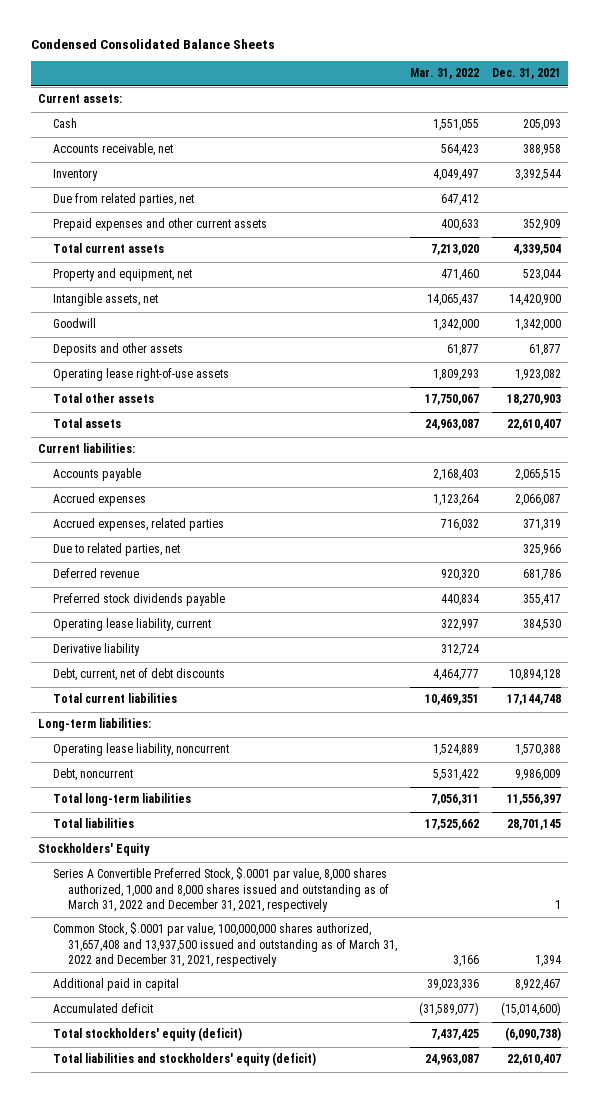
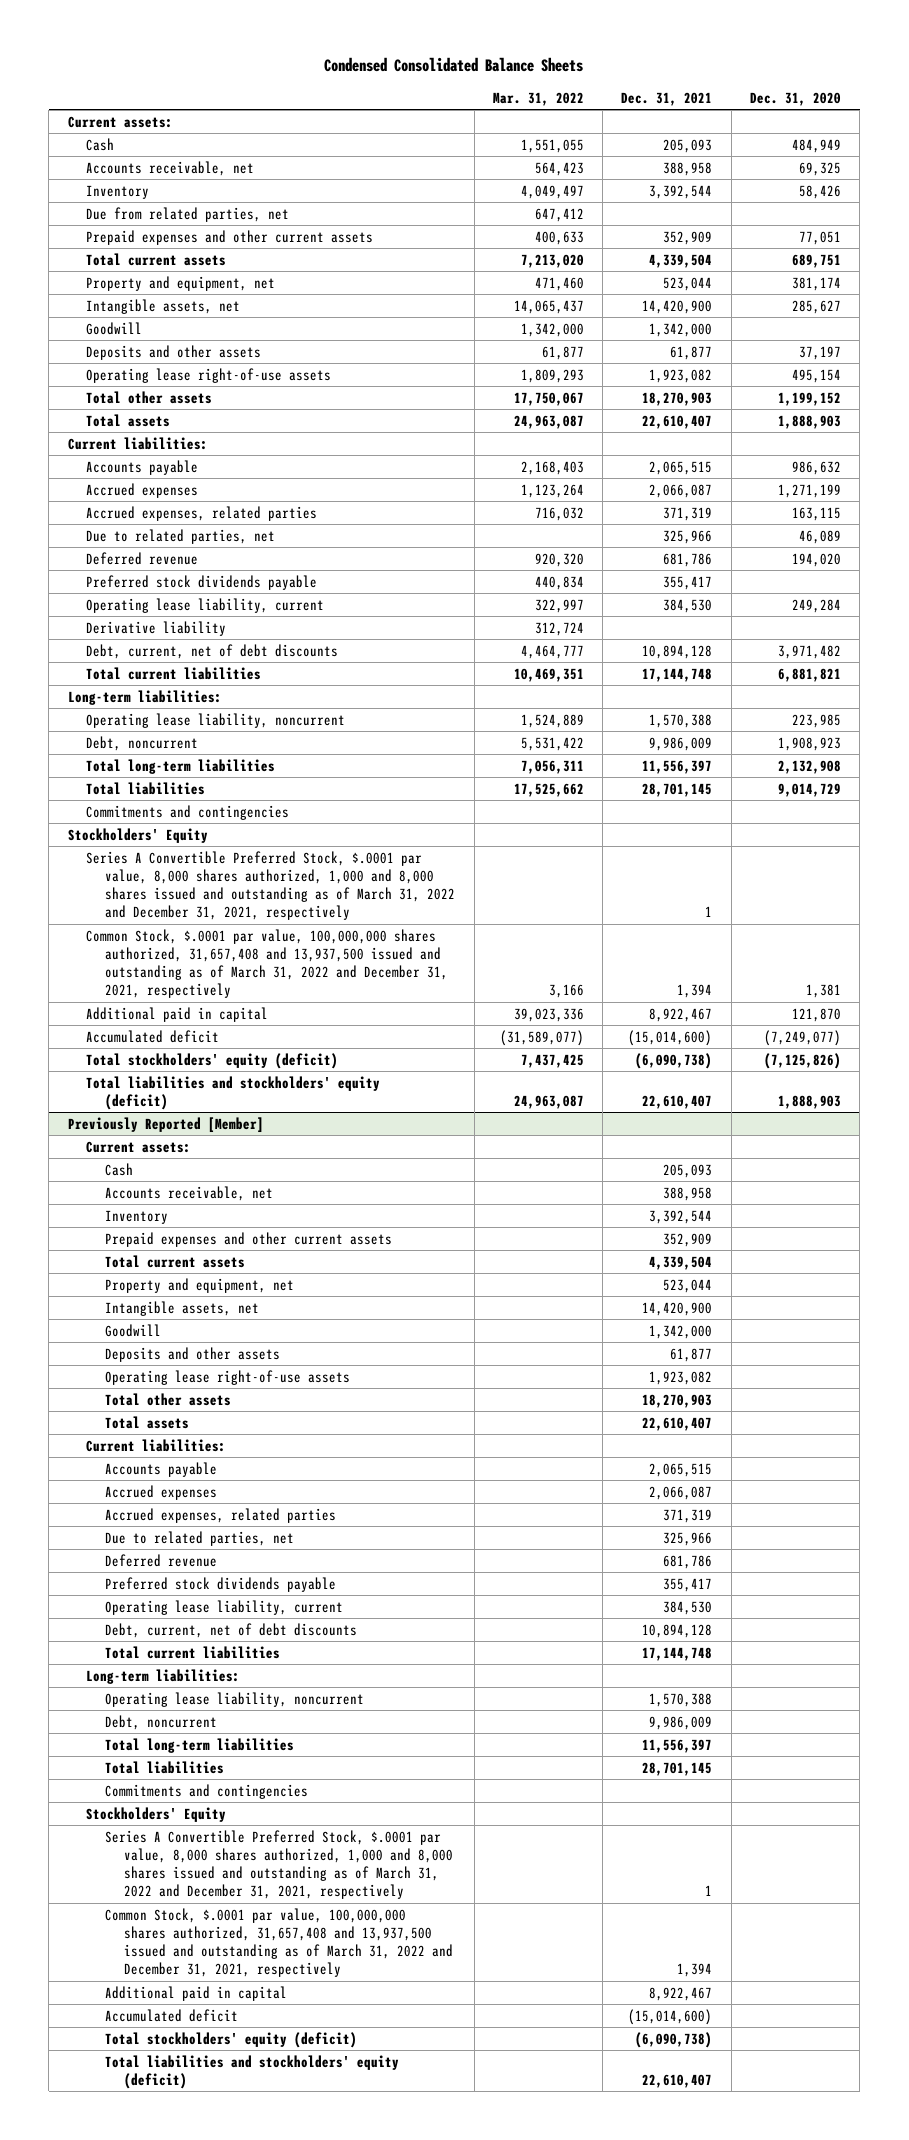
none -> [750,91,842,106] Dec. 31, 2020
none -> [86,804,290,820] Commitments and contingencies
none -> [67,1116,264,1133] Previously Reported [Member]
none -> [86,1140,192,1153] Current assets:
none -> [105,1162,134,1176] Cash
none -> [105,1185,274,1201] Accounts receivable, net
none -> [105,1209,169,1224] Inventory
none -> [105,1231,393,1247] Prepaid expenses and other current assets
none -> [105,1254,246,1268] Total current assets
none -> [105,1277,295,1293] Property and equipment, net
none -> [105,1300,260,1316] Intangible assets, net
none -> [105,1323,162,1337] Goodwill
none -> [105,1346,281,1362] Deposits and other assets
none -> [105,1369,351,1385] Operating lease right-of-use assets
none -> [105,1392,232,1406] Total other assets
none -> [105,1415,190,1429] Total assets
none -> [86,1438,227,1452] Current liabilities:
none -> [105,1461,218,1477] Accounts payable
none -> [105,1484,218,1500] Accrued expenses
none -> [105,1507,337,1523] Accrued expenses, related parties
none -> [105,1530,295,1546] Due to related parties, net
none -> [105,1553,218,1567] Deferred revenue
none -> [105,1576,337,1592] Preferred stock dividends payable
none -> [105,1599,344,1615] Operating lease liability, current
none -> [105,1622,358,1638] Debt, current, net of debt discounts
none -> [105,1645,281,1659] Total current liabilities
none -> [86,1668,241,1684] Long-term liabilities:
none -> [105,1691,365,1707] Operating lease liability, noncurrent
none -> [105,1714,218,1730] Debt, noncurrent
none -> [105,1737,295,1753] Total long-term liabilities
none -> [105,1760,225,1774] Total liabilities
none -> [105,1783,309,1799] Commitments and contingencies
none -> [86,1806,227,1822] Stockholders' Equity
none -> [105,1829,454,1900] Series A Convertible Preferred Stock, $.0001 par value, 8,000 shares authorized, 1,000 and 8,000 shares issued and outstanding as of March 31, 2022 and December 31, 2021, respectively
none -> [105,1907,454,1978] Common Stock, $.0001 par value, 100,000,000 shares authorized, 31,657,408 and 13,937,500 issued and outstanding as of March 31, 2022 and December 31, 2021, respectively
none -> [105,1985,288,2001] Additional paid in capital
none -> [105,2008,239,2022] Accumulated deficit
none -> [105,2031,358,2048] Total stockholders' equity (deficit)
none -> [105,2054,400,2089] Total liabilities and stockholders' equity (deficit)

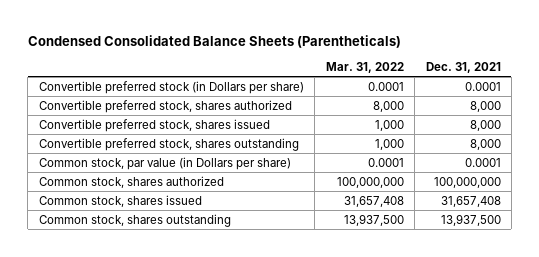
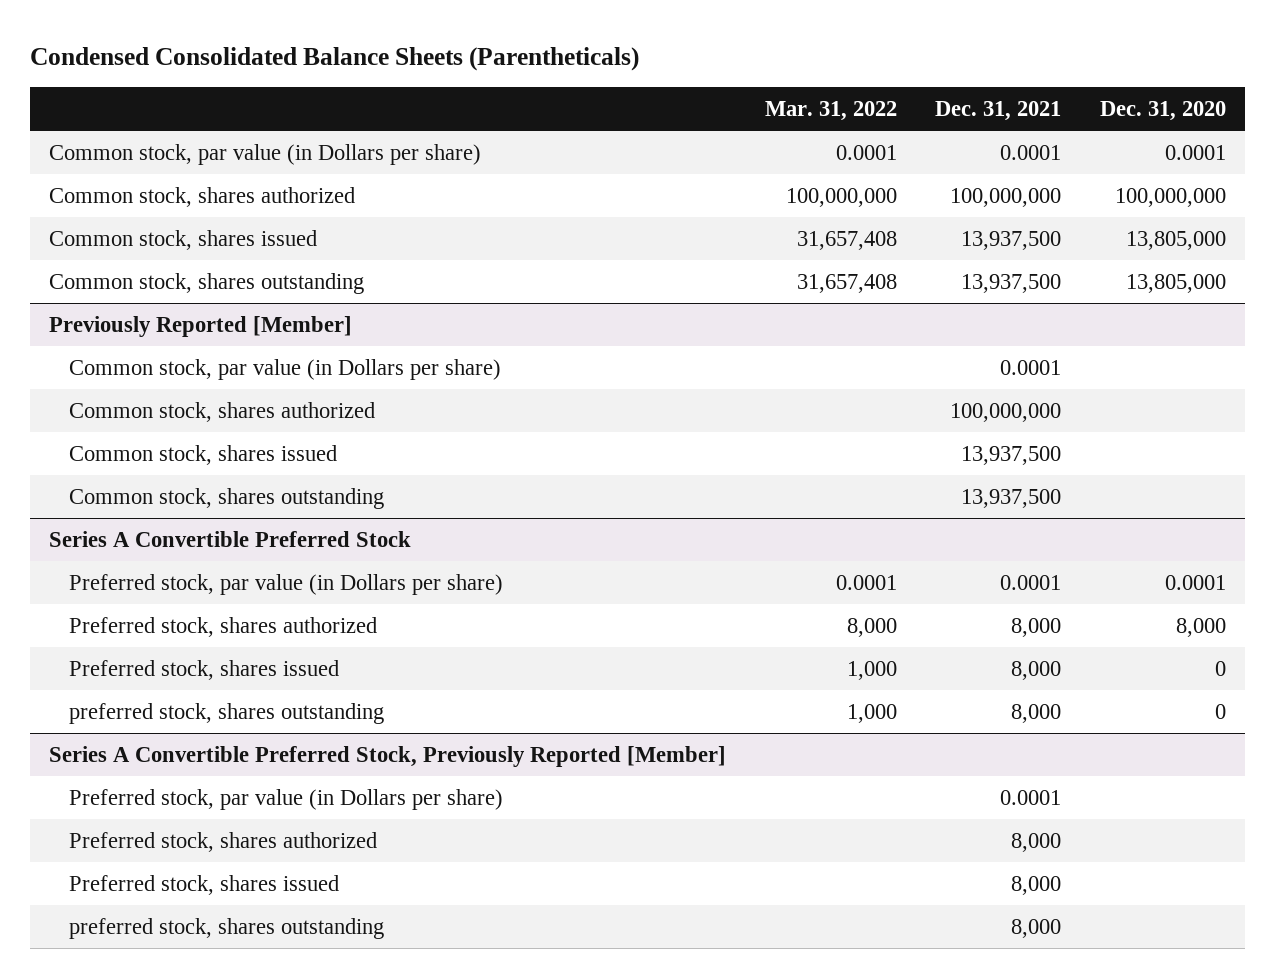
none -> [1099,100,1226,121] Dec. 31, 2020
[38,80,304,94] Convertible preferred stock (in Dollars per share) -> none
[38,99,292,113] Convertible preferred stock, shares authorized -> none
[38,118,270,132] Convertible preferred stock, shares issued -> none
[38,137,299,151] Convertible preferred stock, shares outstanding -> none
[440,195,501,207] 31,657,408 -> [961,230,1062,250] 13,937,500
[343,213,404,226] 13,937,500 -> [796,273,897,293] 31,657,408
none -> [49,315,353,337] Previously Reported [Member]
none -> [68,358,501,380] Common stock, par value (in Dollars per share)
none -> [68,401,375,422] Common stock, shares authorized
none -> [68,444,337,465] Common stock, shares issued
none -> [68,487,384,509] Common stock, shares outstanding
none -> [49,530,412,547] Series A Convertible Preferred Stock
none -> [68,573,503,595] Preferred stock, par value (in Dollars per share)
none -> [68,616,377,637] Preferred stock, shares authorized
none -> [68,659,339,680] Preferred stock, shares issued
none -> [68,702,384,724] preferred stock, shares outstanding
none -> [49,745,727,767] Series A Convertible Preferred Stock, Previously Reported [Member]
none -> [68,788,503,810] Preferred stock, par value (in Dollars per share)
none -> [68,831,377,852] Preferred stock, shares authorized
none -> [68,874,339,895] Preferred stock, shares issued
none -> [68,917,384,939] preferred stock, shares outstanding

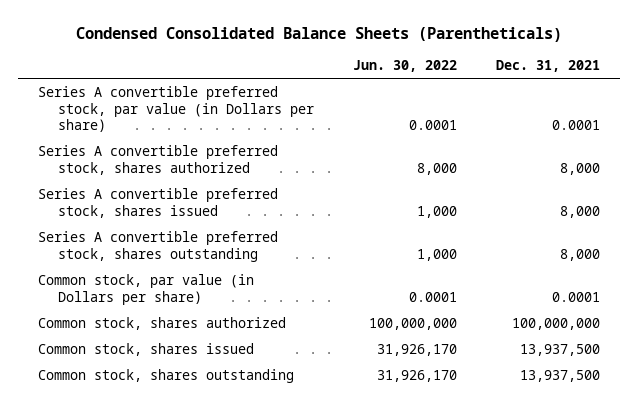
[764,100,897,121] Mar. 31, 2022 -> none
[1099,100,1226,121] Dec. 31, 2020 -> none
none -> [352,60,457,73] Jun. 30, 2022
[49,186,356,207] Common stock, shares authorized -> none
[49,229,318,250] Common stock, shares issued -> none
[49,272,365,294] Common stock, shares outstanding -> none
[49,315,353,337] Previously Reported [Member] -> none
[49,143,482,165] Common stock, par value (in Dollars per share) -> [37,85,314,133] Series A convertible preferred stock, par value (in Dollars per share)
none -> [37,144,278,175] Series A convertible preferred stock, shares authorized
none -> [37,187,278,218] Series A convertible preferred stock, shares issued
none -> [37,230,278,262] Series A convertible preferred stock, shares outstanding
[49,530,412,547] Series A Convertible Preferred Stock -> none
[68,573,503,595] Preferred stock, par value (in Dollars per share) -> none
[68,616,377,637] Preferred stock, shares authorized -> none
[68,659,339,680] Preferred stock, shares issued -> none
[68,702,384,724] preferred stock, shares outstanding -> none
[49,745,727,767] Series A Convertible Preferred Stock, Previously Reported [Member] -> none
[68,788,503,810] Preferred stock, par value (in Dollars per share) -> none
[68,831,377,852] Preferred stock, shares authorized -> none
[68,874,339,895] Preferred stock, shares issued -> none
[68,917,384,939] preferred stock, shares outstanding -> none

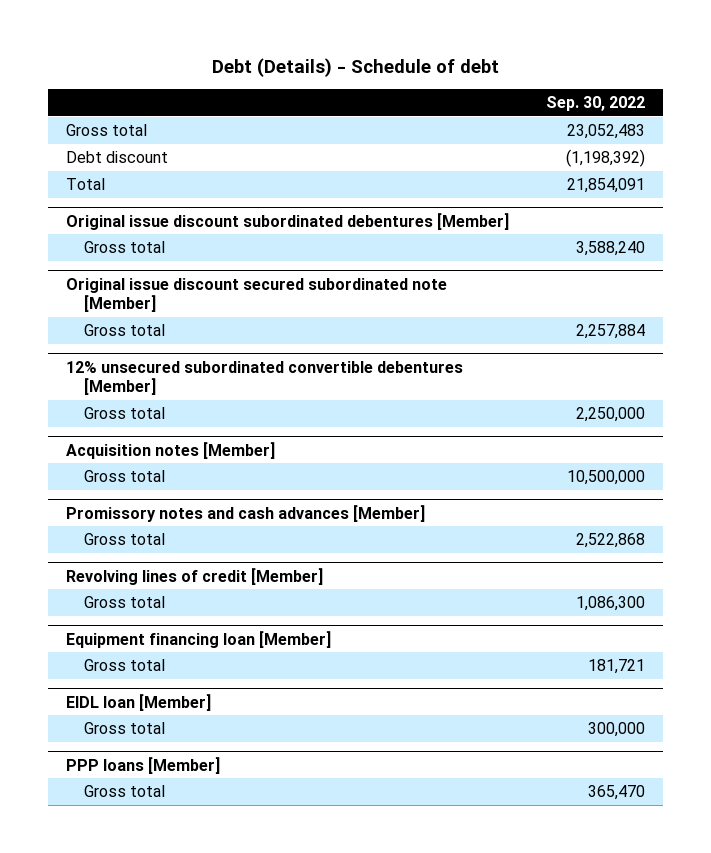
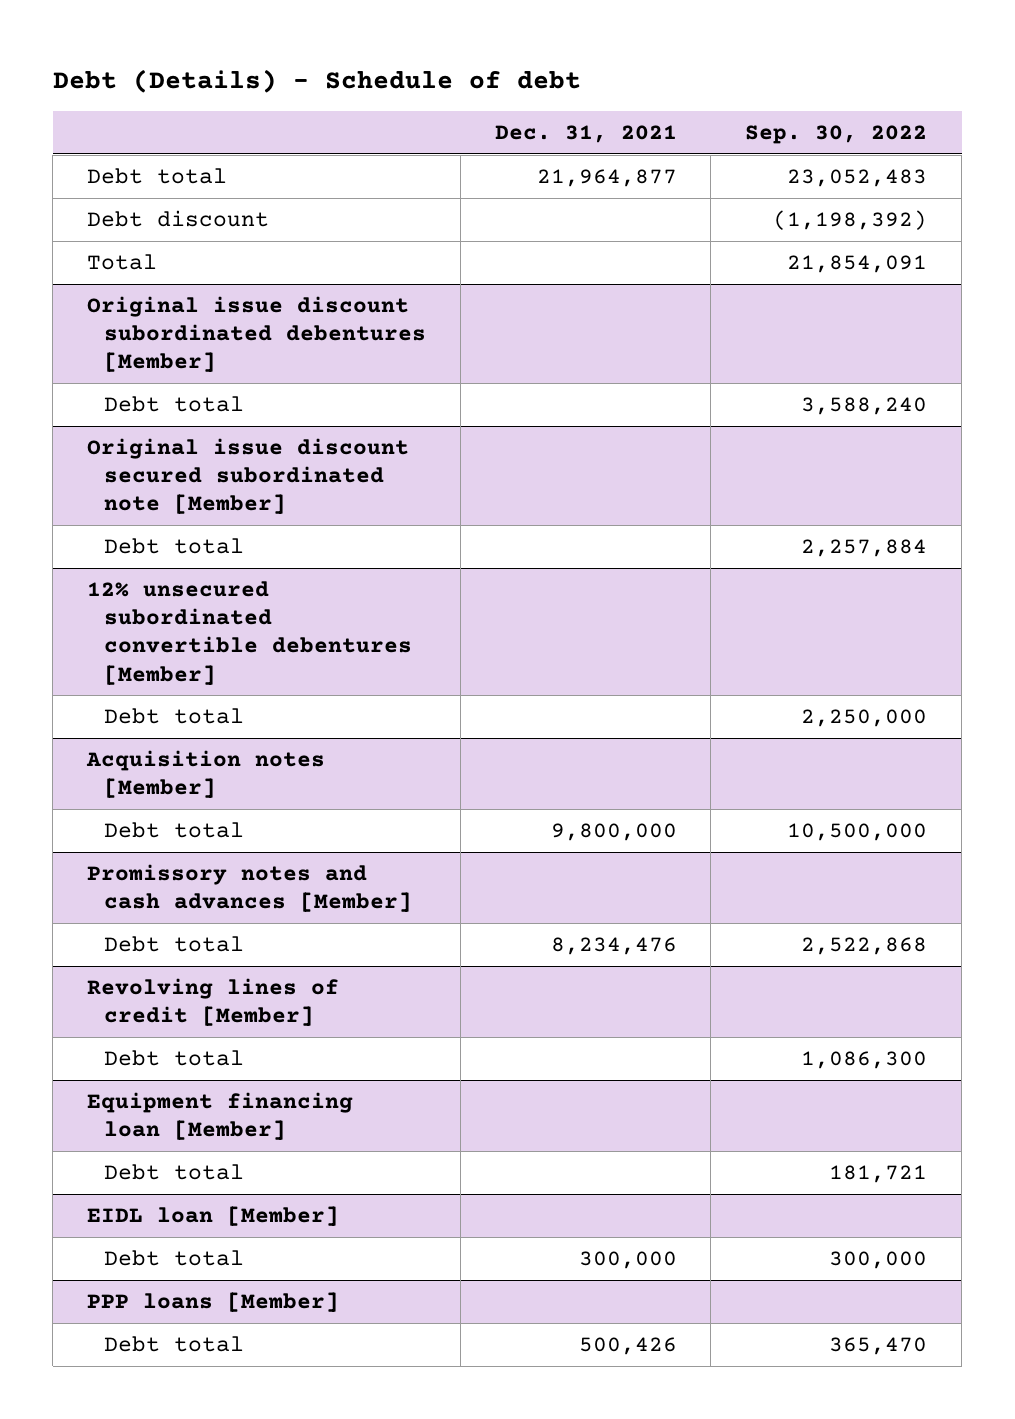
none -> [494,125,677,144] Dec. 31, 2021
[66,124,148,137] Gross total -> [87,167,228,184] Debt total
[83,241,165,254] Gross total -> [103,395,244,412] Debt total
[83,324,165,337] Gross total -> [103,537,244,554] Debt total
[83,407,165,420] Gross total -> [103,707,244,724] Debt total
[83,470,165,483] Gross total -> [103,821,244,838] Debt total
[83,533,165,546] Gross total -> [103,935,244,952] Debt total
[83,596,165,609] Gross total -> [103,1049,244,1066] Debt total
[83,659,165,672] Gross total -> [103,1163,244,1180] Debt total
[83,722,165,735] Gross total -> [103,1249,244,1266] Debt total
[83,785,165,798] Gross total -> [103,1335,244,1352] Debt total

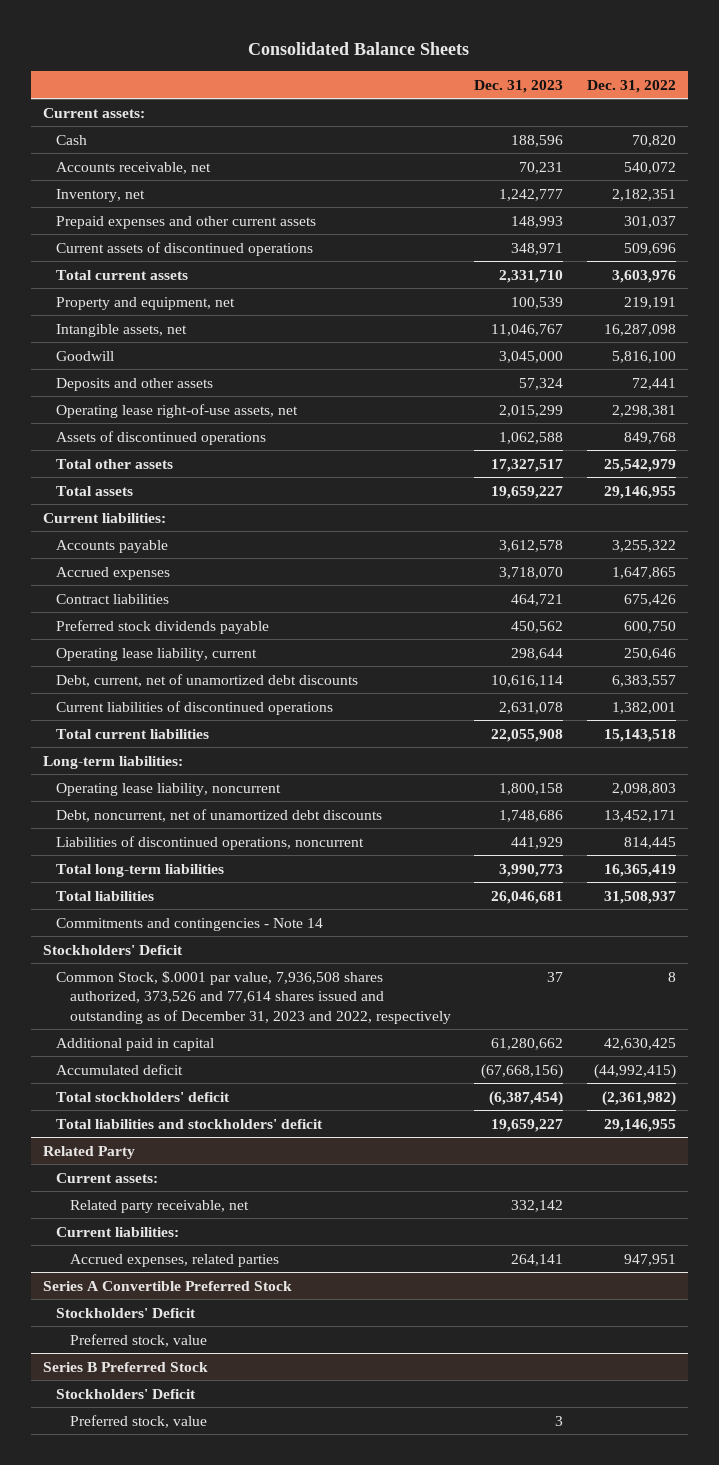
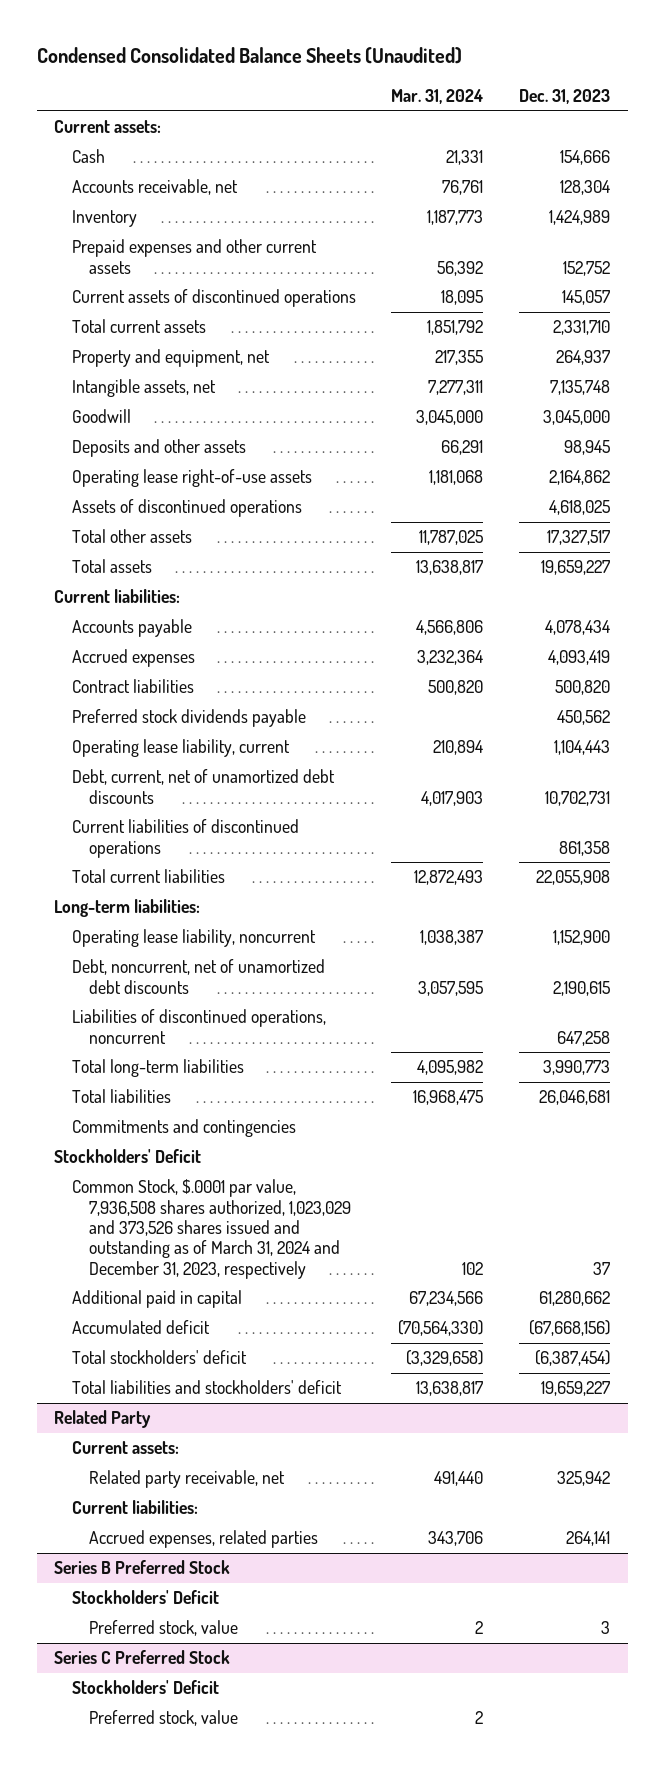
[248,42,470,56] Consolidated Balance Sheets -> [36,47,462,65] Condensed Consolidated Balance Sheets (Unaudited)
[586,79,676,93] Dec. 31, 2022 -> none
none -> [391,89,484,105] Mar. 31, 2024
[511,134,564,147] 188,596 -> [560,150,611,166] 154,666
[519,161,564,174] 70,231 -> [560,180,611,196] 128,304
[56,188,146,202] Inventory, net -> [71,210,137,228] Inventory
[499,188,564,201] 1,242,777 -> [549,210,611,226] 1,424,989
[511,215,564,228] 148,993 -> [563,260,611,276] 152,752
[511,242,564,255] 348,971 -> [562,290,611,306] 145,057
[511,296,564,309] 100,539 -> [556,350,611,366] 264,937
[491,323,564,336] 11,046,767 -> [550,380,611,396] 7,135,748
[519,377,564,390] 57,324 -> [564,440,611,456] 98,945
[56,403,299,418] Operating lease right-of-use assets, net -> [71,469,312,488] Operating lease right-of-use assets
[499,404,564,417] 2,015,299 -> [549,470,611,486] 2,164,862
[499,431,564,444] 1,062,588 -> [549,500,611,516] 4,618,025
[499,539,564,552] 3,612,578 -> [545,620,611,636] 4,078,434
[499,566,564,579] 3,718,070 -> [548,650,611,666] 4,093,419
[511,593,564,606] 464,721 -> [555,680,611,696] 500,820
[511,647,564,660] 298,644 -> [554,740,611,756] 1,104,443
[491,674,564,687] 10,616,114 -> [545,790,611,806] 10,702,731
[499,701,564,714] 2,631,078 -> [559,840,611,856] 861,358
[499,782,564,795] 1,800,158 -> [553,930,611,946] 1,152,900
[499,809,564,822] 1,748,686 -> [553,980,611,996] 2,190,615
[511,836,564,849] 441,929 -> [557,1030,611,1046] 647,258
[56,917,324,931] Commitments and contingencies - Note 14 -> [71,1119,296,1138] Commitments and contingencies
[56,970,451,1024] Common Stock, $.0001 par value, 7,936,508 shares authorized, 373,526 and 77,614 shares issued and outstanding as of December 31, 2023 and 2022, respectively -> [71,1179,352,1279] Common Stock, $.0001 par value, 7,936,508 shares authorized, 1,023,029 and 373,526 shares issued and outstanding as of March 31, 2024 and December 31, 2023, respectively
[511,1199,564,1212] 332,142 -> [557,1471,611,1487] 325,942
[42,1280,292,1291] Series A Convertible Preferred Stock -> none
[56,1307,197,1318] Stockholders' Deficit -> none
[69,1333,207,1347] Preferred stock, value -> none
none -> [54,1650,231,1665] Series C Preferred Stock
none -> [71,1680,219,1695] Stockholders' Deficit
none -> [89,1710,239,1727] Preferred stock, value

